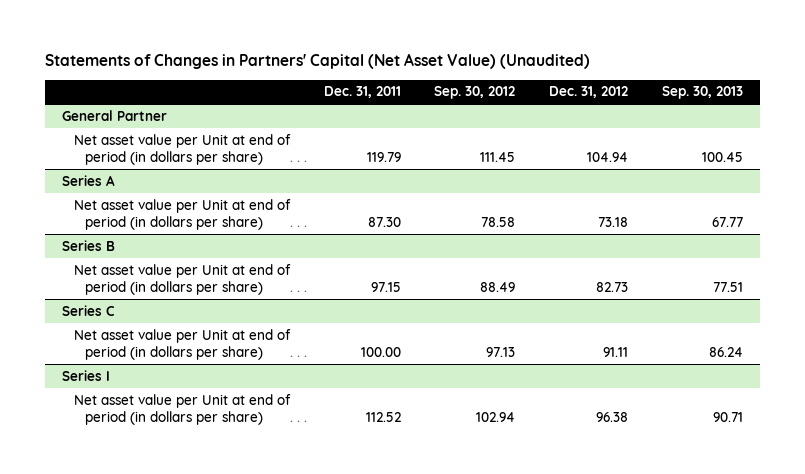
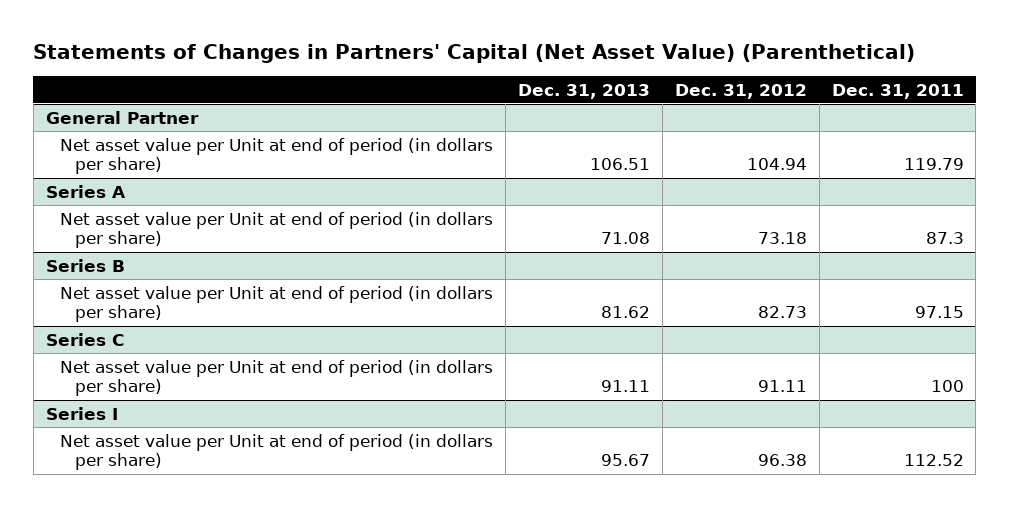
[45,53,591,70] Statements of Changes in Partners' Capital (Net Asset Value) (Unaudited) -> [33,44,916,64] Statements of Changes in Partners' Capital (Net Asset Value) (Parenthetical)
[434,86,516,100] Sep. 30, 2012 -> none
[662,86,744,100] Sep. 30, 2013 -> none
none -> [518,83,651,99] Dec. 31, 2013
[367,216,401,227] 87.30 -> [925,232,964,245] 87.3
[360,346,401,357] 100.00 -> [930,380,964,393] 100

